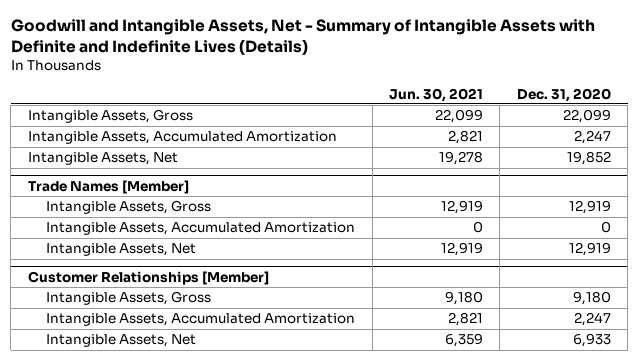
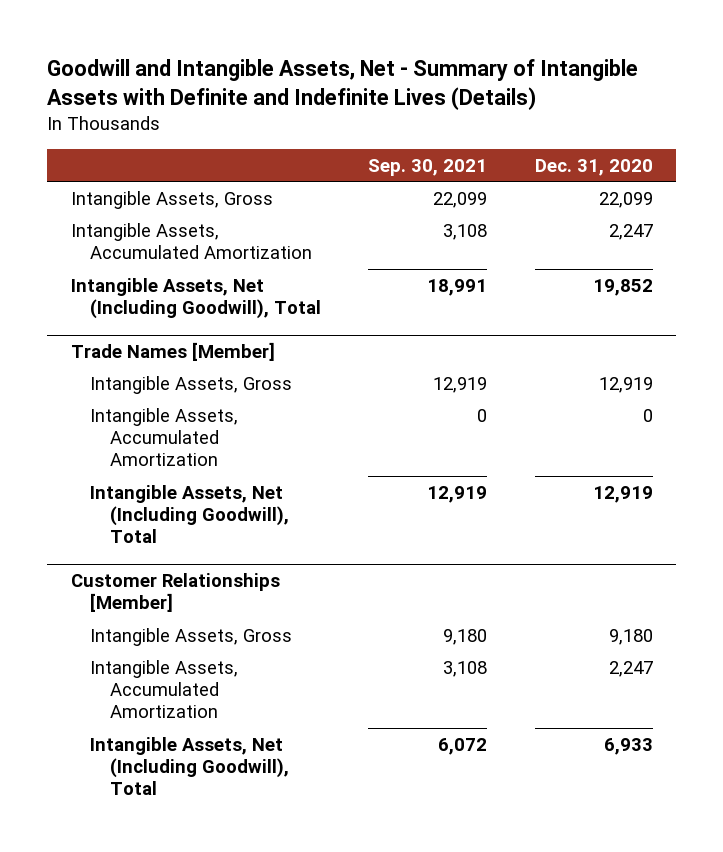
[389,87,484,102] Jun. 30, 2021 -> none
none -> [368,158,488,176] Sep. 30, 2021
[27,152,178,166] Intangible Assets, Net -> [70,277,322,320] Intangible Assets, Net (Including Goodwill), Total
[46,243,197,257] Intangible Assets, Net -> [90,484,289,544] Intangible Assets, Net (Including Goodwill), Total
[46,334,197,348] Intangible Assets, Net -> [90,736,289,796] Intangible Assets, Net (Including Goodwill), Total

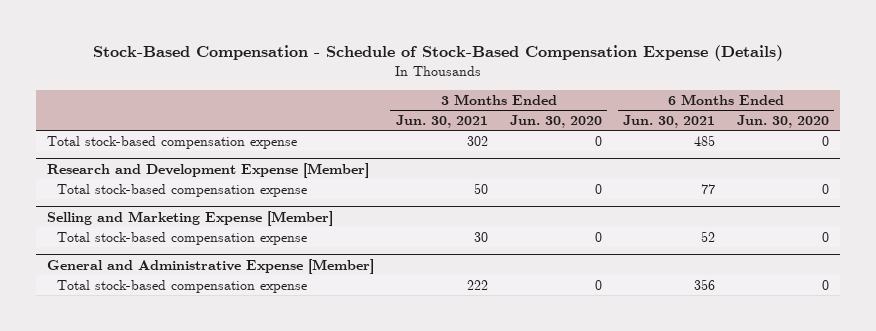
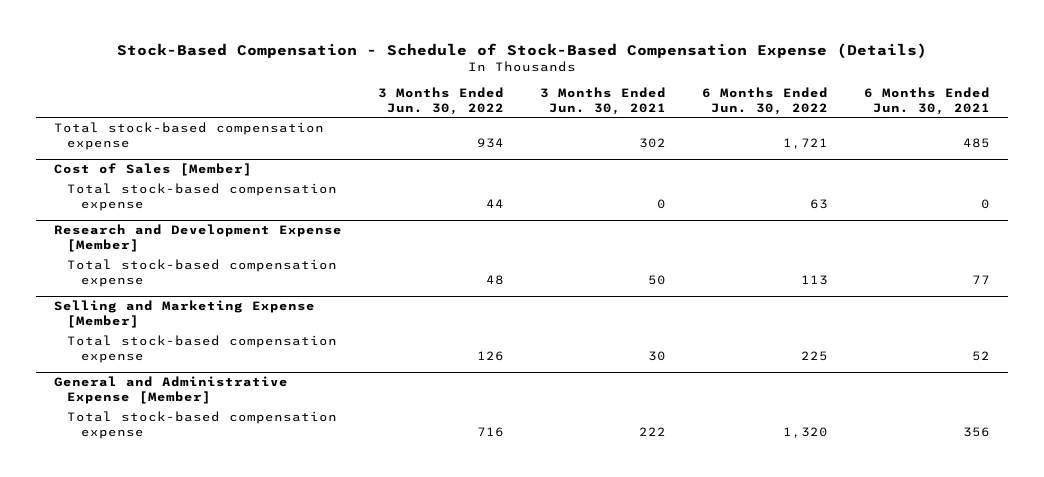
[509,115,602,129] Jun. 30, 2020 -> none
[737,115,830,129] Jun. 30, 2020 -> none
none -> [377,86,504,115] 3 Months Ended Jun. 30, 2022
none -> [701,86,828,115] 6 Months Ended Jun. 30, 2022
none -> [53,163,252,177] Cost of Sales [Member]
none -> [67,182,338,211] Total stock-based compensation expense

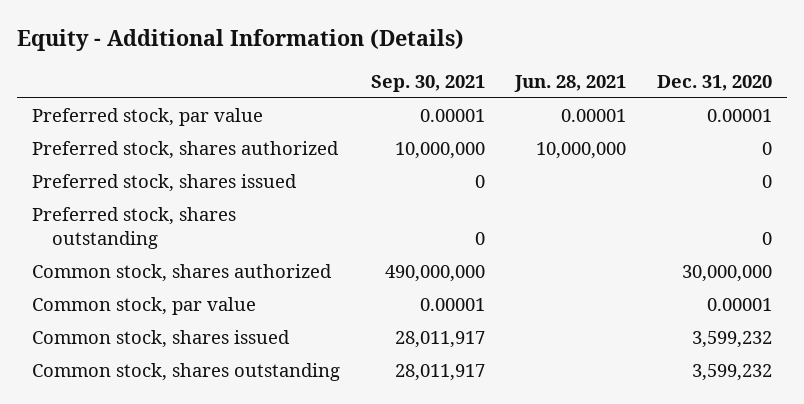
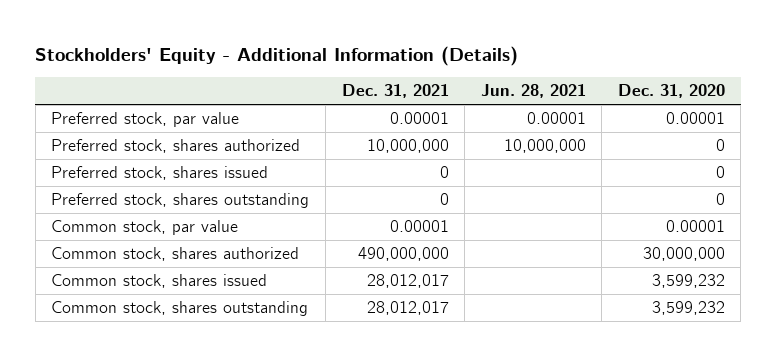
[17,28,465,51] Equity - Additional Information (Details) -> [35,45,519,66] Stockholders' Equity - Additional Information (Details)
[370,74,485,92] Sep. 30, 2021 -> none
none -> [341,84,449,99] Dec. 31, 2021
[32,264,333,283] Common stock, shares authorized -> [51,247,300,262] Common stock, shares authorized

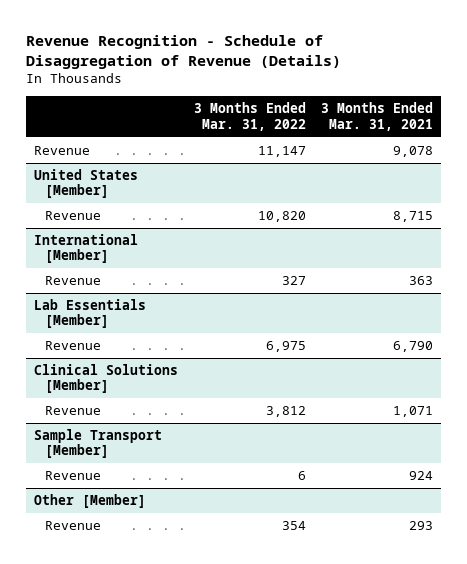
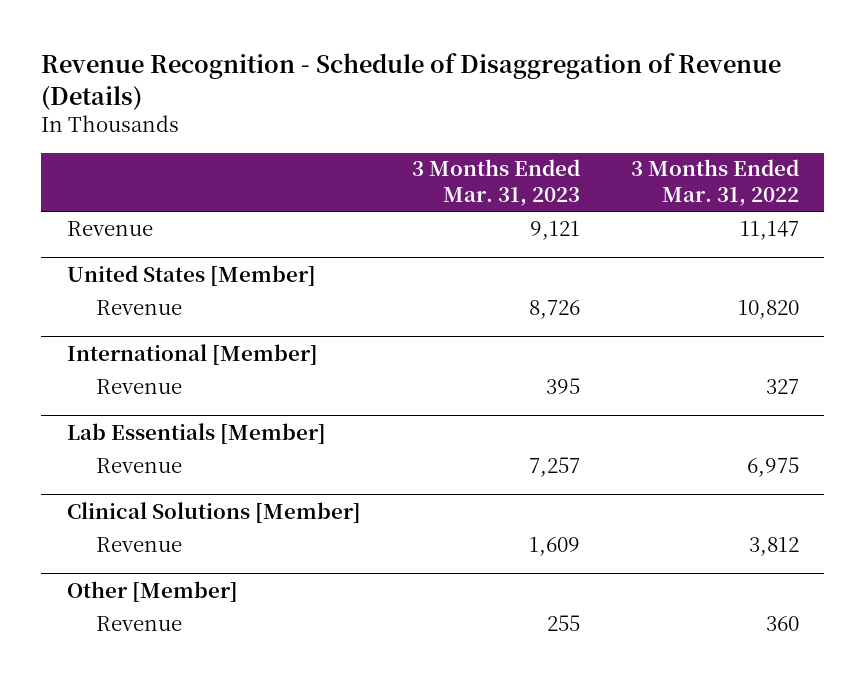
[321,102,434,131] 3 Months Ended Mar. 31, 2021 -> none
none -> [411,159,580,207] 3 Months Ended Mar. 31, 2023
[33,429,162,459] Sample Transport [Member] -> none
[45,471,102,481] Revenue -> none
[281,521,306,531] 354 -> [765,615,799,631] 360

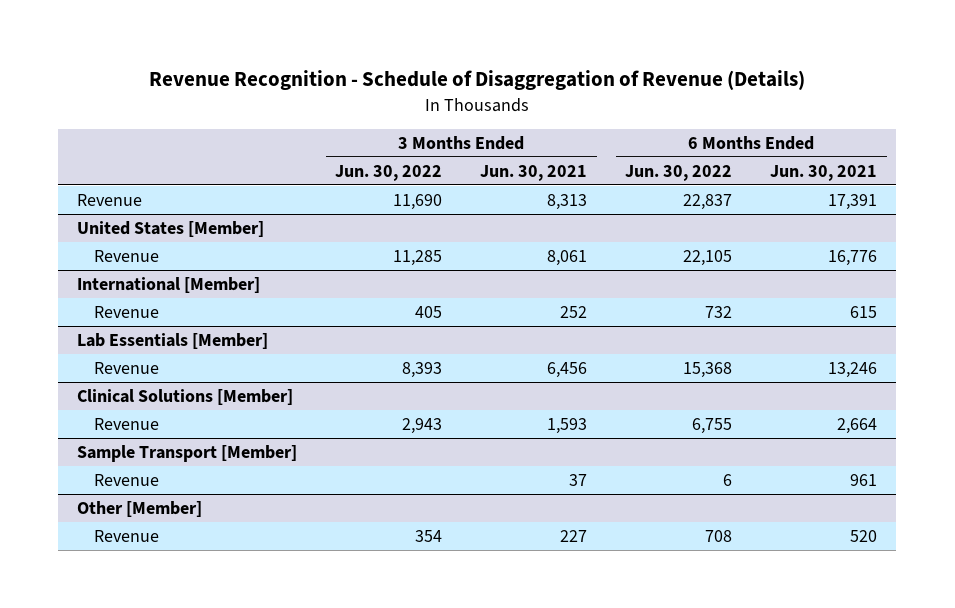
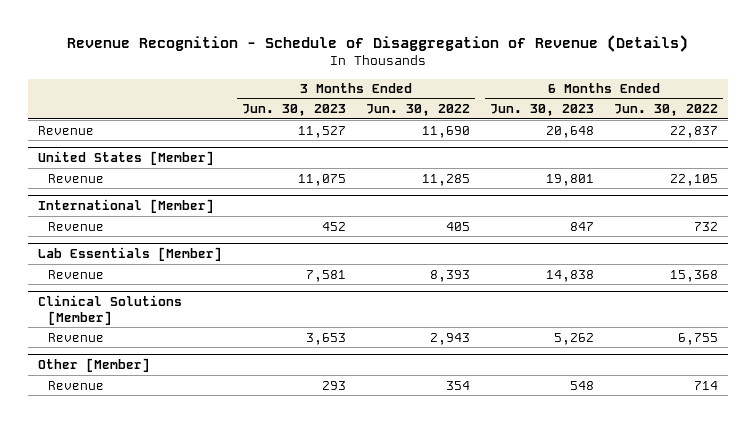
[480,164,588,181] Jun. 30, 2021 -> none
[770,164,878,181] Jun. 30, 2021 -> none
none -> [241,104,346,117] Jun. 30, 2023
none -> [489,104,594,117] Jun. 30, 2023
[77,444,298,462] Sample Transport [Member] -> none
[93,473,159,486] Revenue -> none
[705,529,733,542] 708 -> [693,380,718,390] 714

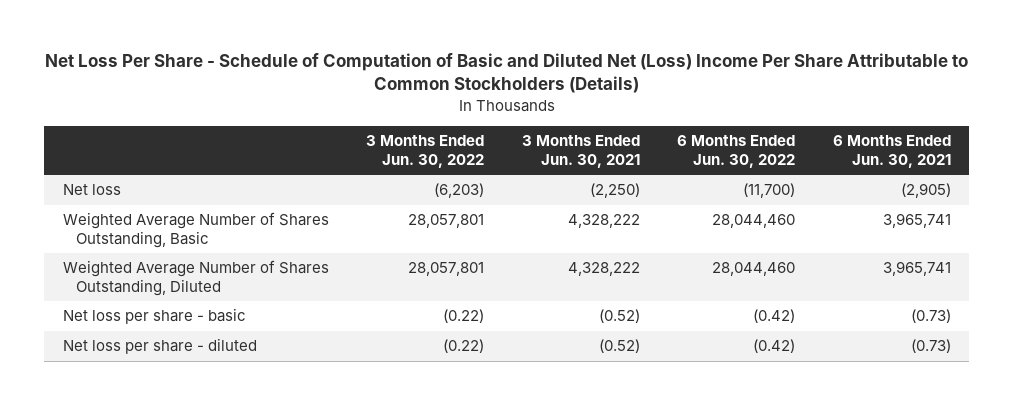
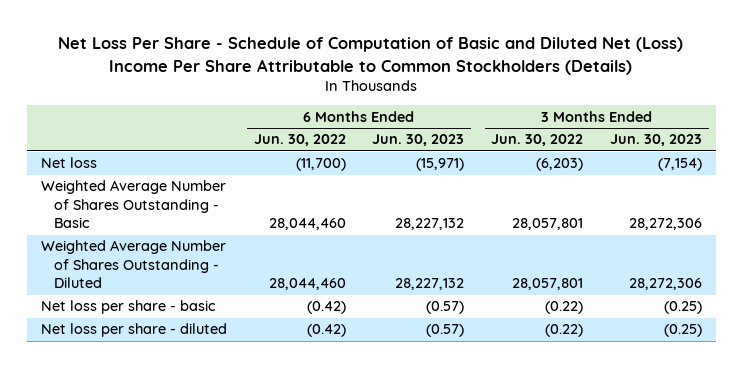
[521,135,640,168] 3 Months Ended Jun. 30, 2021 -> none
[832,135,951,168] 6 Months Ended Jun. 30, 2021 -> none
none -> [372,134,465,147] Jun. 30, 2023
none -> [610,134,703,147] Jun. 30, 2023
[62,212,329,248] Weighted Average Number of Shares Outstanding, Basic -> [40,180,226,229] Weighted Average Number of Shares Outstanding - Basic
[62,260,329,296] Weighted Average Number of Shares Outstanding, Diluted -> [40,240,226,289] Weighted Average Number of Shares Outstanding - Diluted

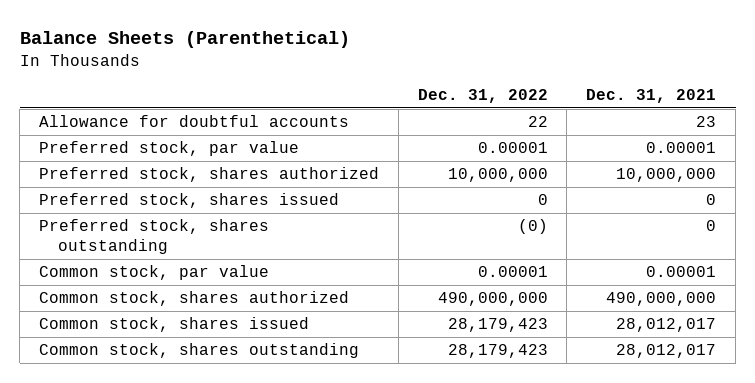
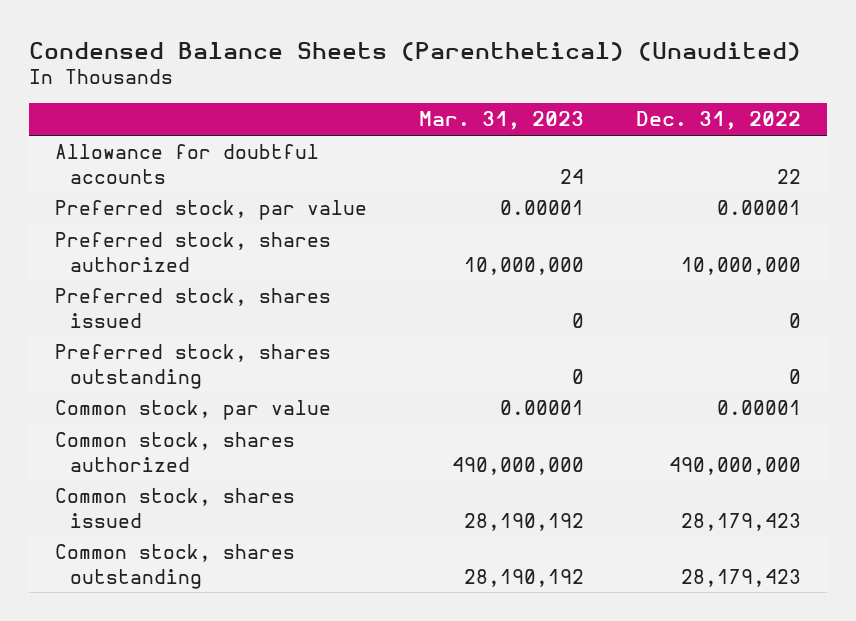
[19,31,350,49] Balance Sheets (Parenthetical) -> [29,41,802,61] Condensed Balance Sheets (Parenthetical) (Unaudited)
[586,89,717,104] Dec. 31, 2021 -> none
none -> [419,111,585,131] Mar. 31, 2023
[517,219,548,235] (0) -> [788,368,801,384] 0

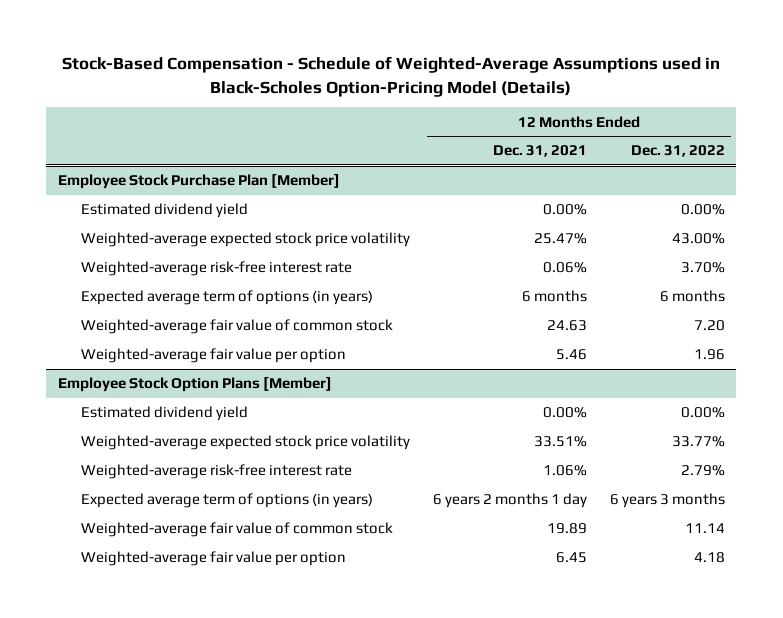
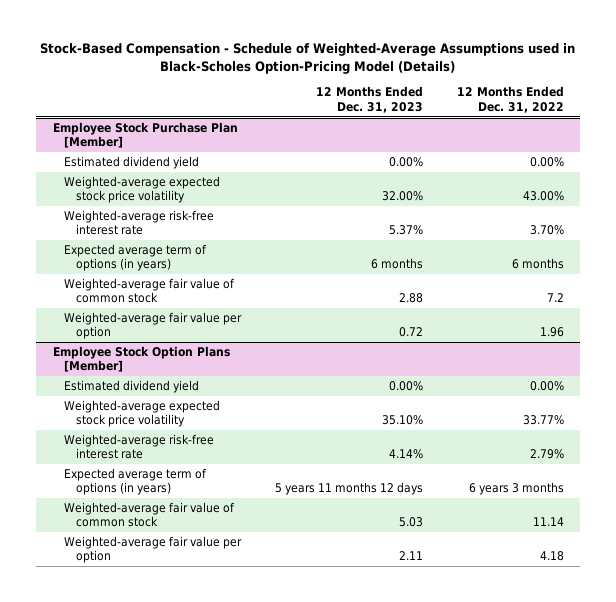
[493,145,588,158] Dec. 31, 2021 -> none
none -> [315,86,423,113] 12 Months Ended Dec. 31, 2023
[694,320,726,332] 7.20 -> [546,293,564,303] 7.2

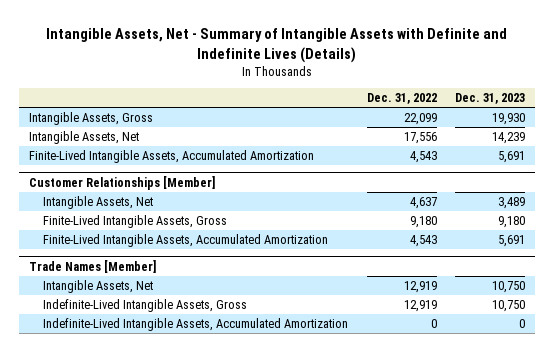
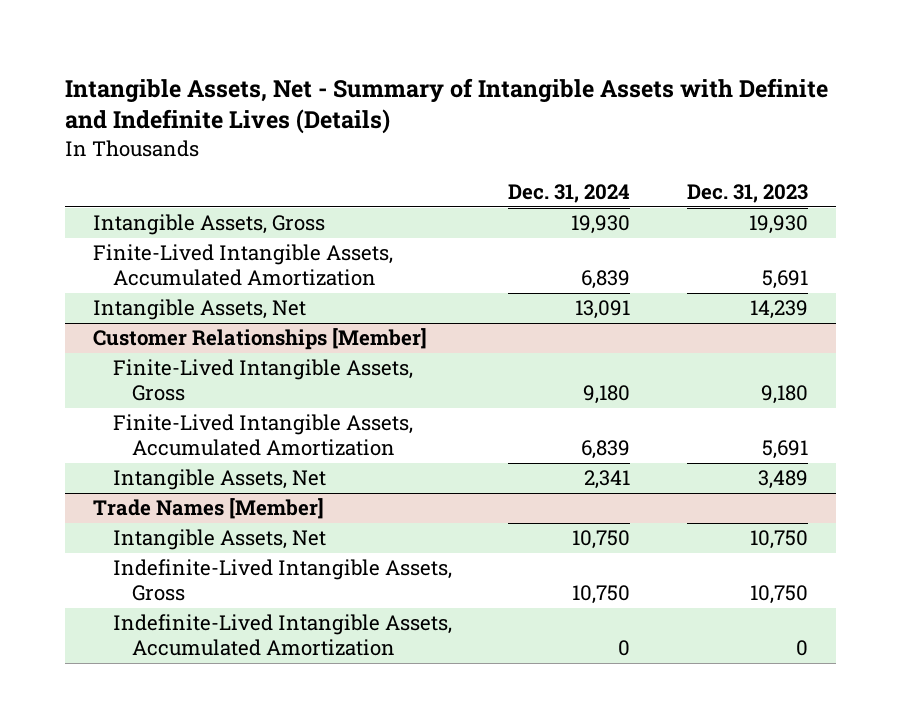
[366,93,437,105] Dec. 31, 2022 -> none
none -> [508,184,631,204] Dec. 31, 2024
[28,130,139,144] Intangible Assets, Net -> [92,299,306,321] Intangible Assets, Net
[42,195,153,209] Intangible Assets, Net -> [112,469,326,491] Intangible Assets, Net

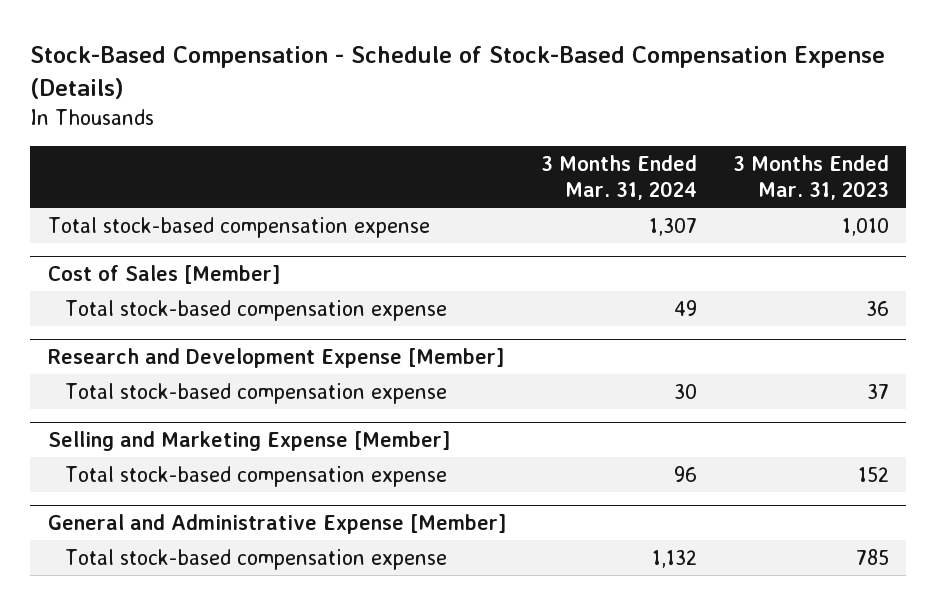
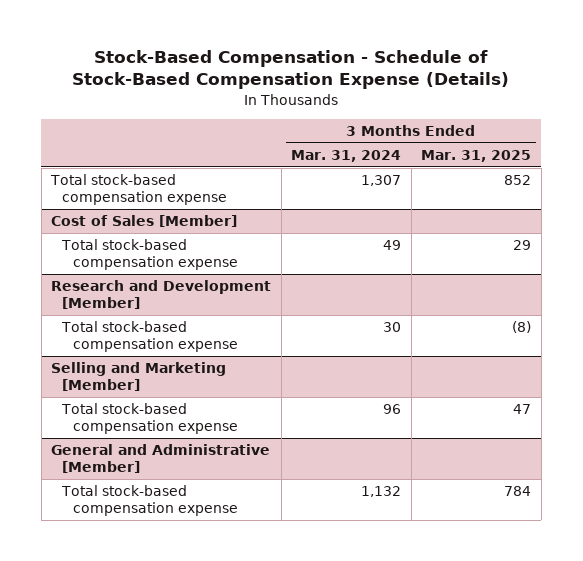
[732,154,889,201] 3 Months Ended Mar. 31, 2023 -> none
none -> [421,150,532,163] Mar. 31, 2025
[47,347,504,368] Research and Development Expense [Member] -> [51,280,272,309] Research and Development [Member]
[47,430,450,451] Selling and Marketing Expense [Member] -> [51,362,227,391] Selling and Marketing [Member]
[47,513,506,534] General and Administrative Expense [Member] -> [51,444,271,473] General and Administrative [Member]

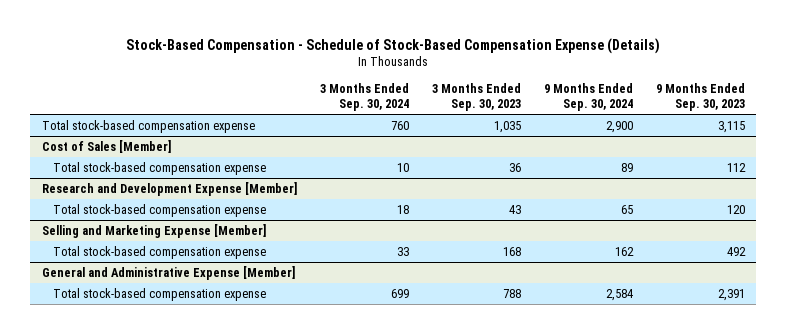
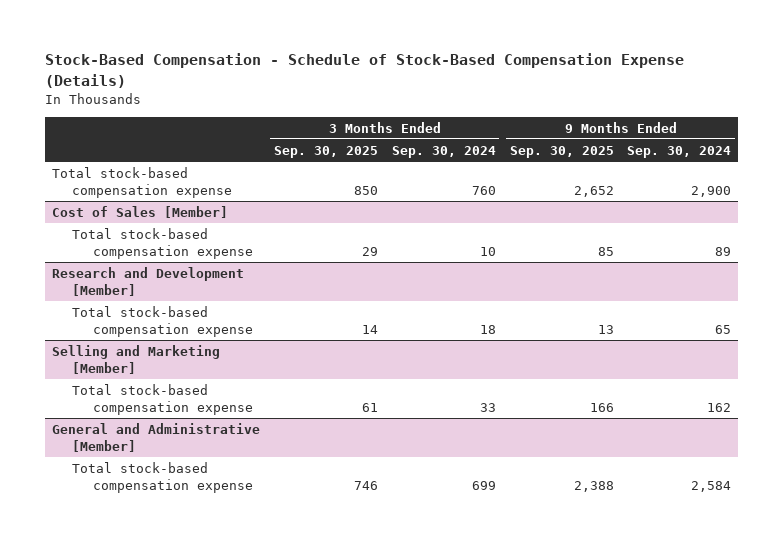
[431,83,521,112] 3 Months Ended Sep. 30, 2023 -> none
[655,83,745,112] 9 Months Ended Sep. 30, 2023 -> none
none -> [273,145,378,158] Sep. 30, 2025
none -> [509,145,614,158] Sep. 30, 2025
[41,181,297,196] Research and Development Expense [Member] -> [51,266,244,296] Research and Development [Member]
[41,223,266,238] Selling and Marketing Expense [Member] -> [51,344,220,374] Selling and Marketing [Member]
[41,265,295,280] General and Administrative Expense [Member] -> [51,422,260,452] General and Administrative [Member]

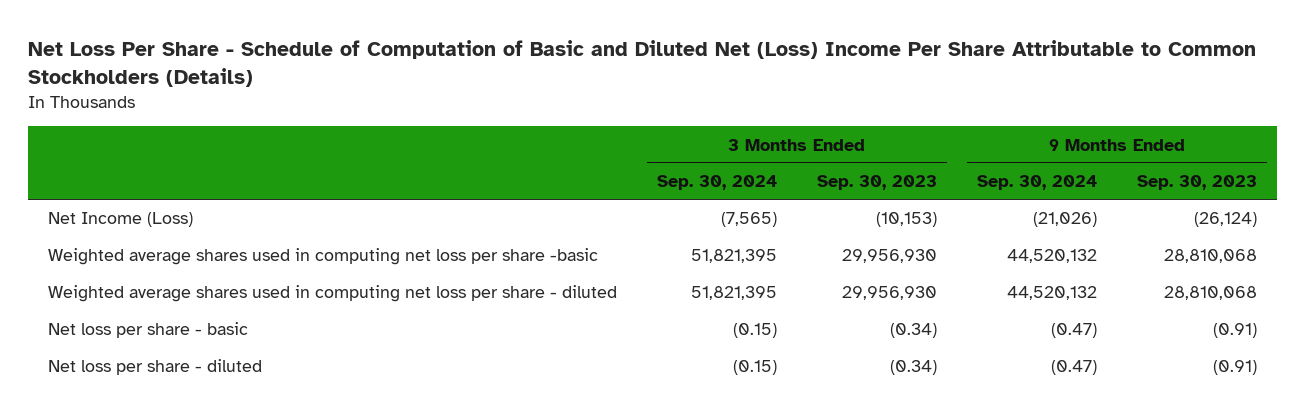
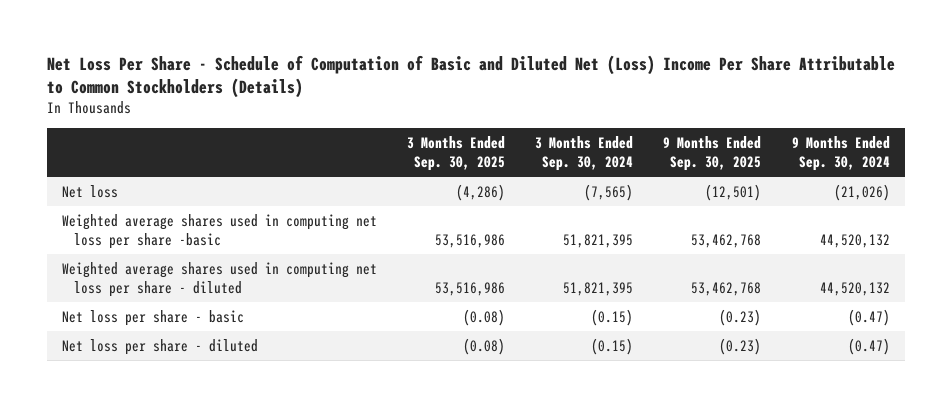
[816,175,937,191] Sep. 30, 2023 -> none
[1137,175,1258,191] Sep. 30, 2023 -> none
none -> [406,136,505,172] 3 Months Ended Sep. 30, 2025
none -> [663,136,762,172] 9 Months Ended Sep. 30, 2025
[47,212,193,228] Net Income (Loss) -> [61,184,118,198] Net loss

